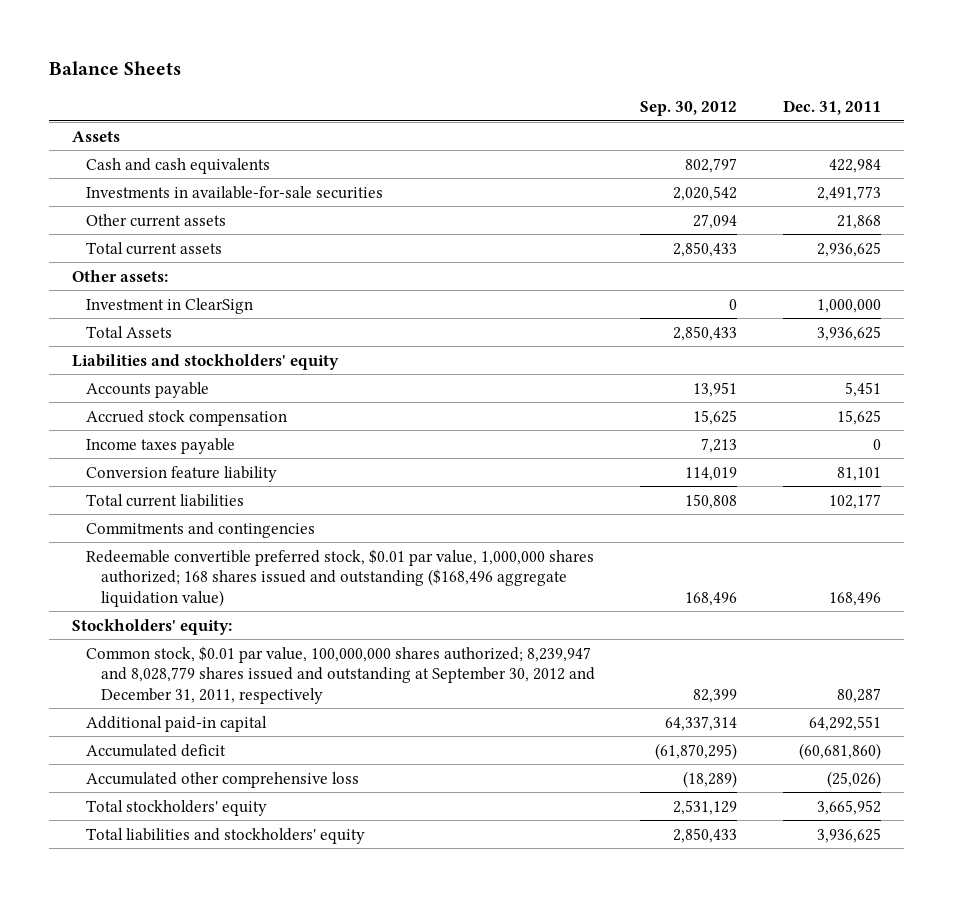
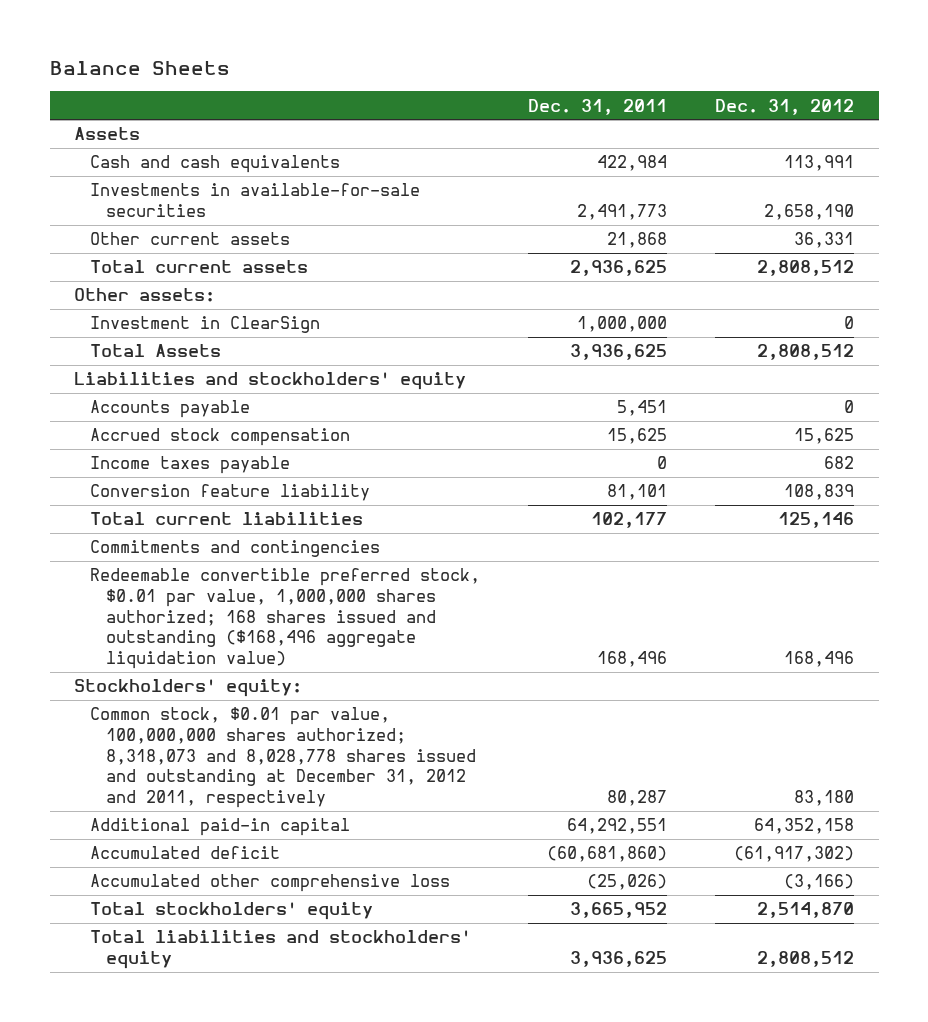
[640,100,738,116] Sep. 30, 2012 -> none
none -> [715,98,855,115] Dec. 31, 2012
[86,645,595,704] Common stock, $0.01 par value, 100,000,000 shares authorized; 8,239,947 and 8,028,779 shares issued and outstanding at September 30, 2012 and December 31, 2011, respectively -> [90,707,477,808] Common stock, $0.01 par value, 100,000,000 shares authorized; 8,318,073 and 8,028,778 shares issued and outstanding at December 31, 2012 and 2011, respectively

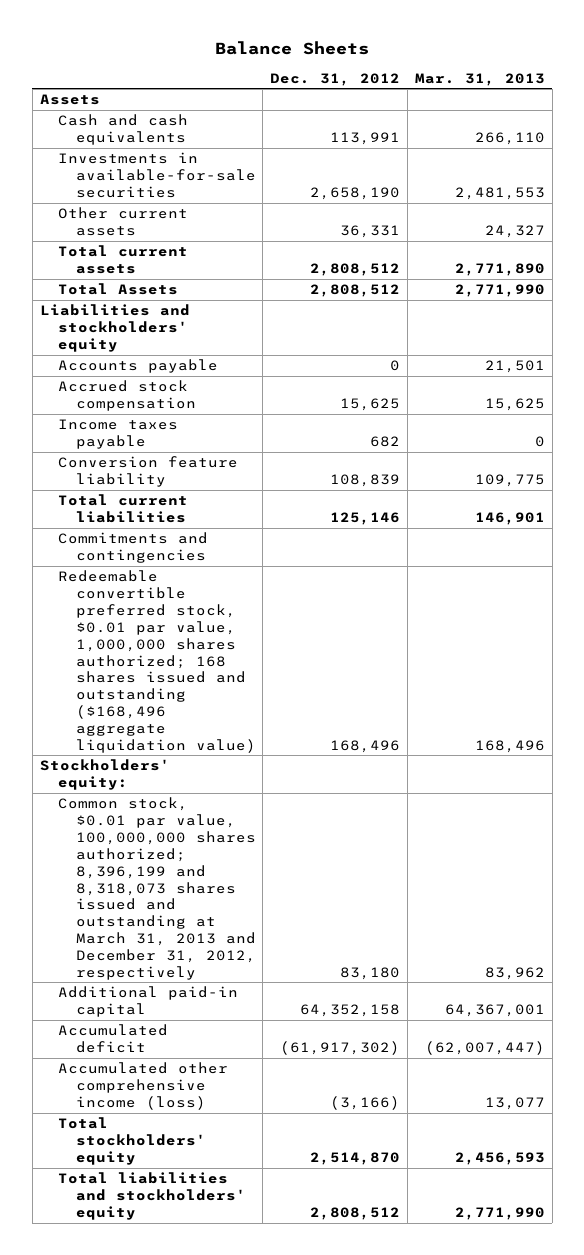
[528,98,668,115] Dec. 31, 2011 -> none
none -> [414,72,545,86] Mar. 31, 2013
[73,288,215,303] Other assets: -> none
[90,316,321,334] Investment in ClearSign -> none
[90,707,477,808] Common stock, $0.01 par value, 100,000,000 shares authorized; 8,318,073 and 8,028,778 shares issued and outstanding at December 31, 2012 and 2011, respectively -> [57,797,256,980] Common stock, $0.01 par value, 100,000,000 shares authorized; 8,396,199 and 8,318,073 shares issued and outstanding at March 31, 2013 and December 31, 2012, respectively
[90,874,451,893] Accumulated other comprehensive loss -> [57,1062,228,1110] Accumulated other comprehensive income (loss)

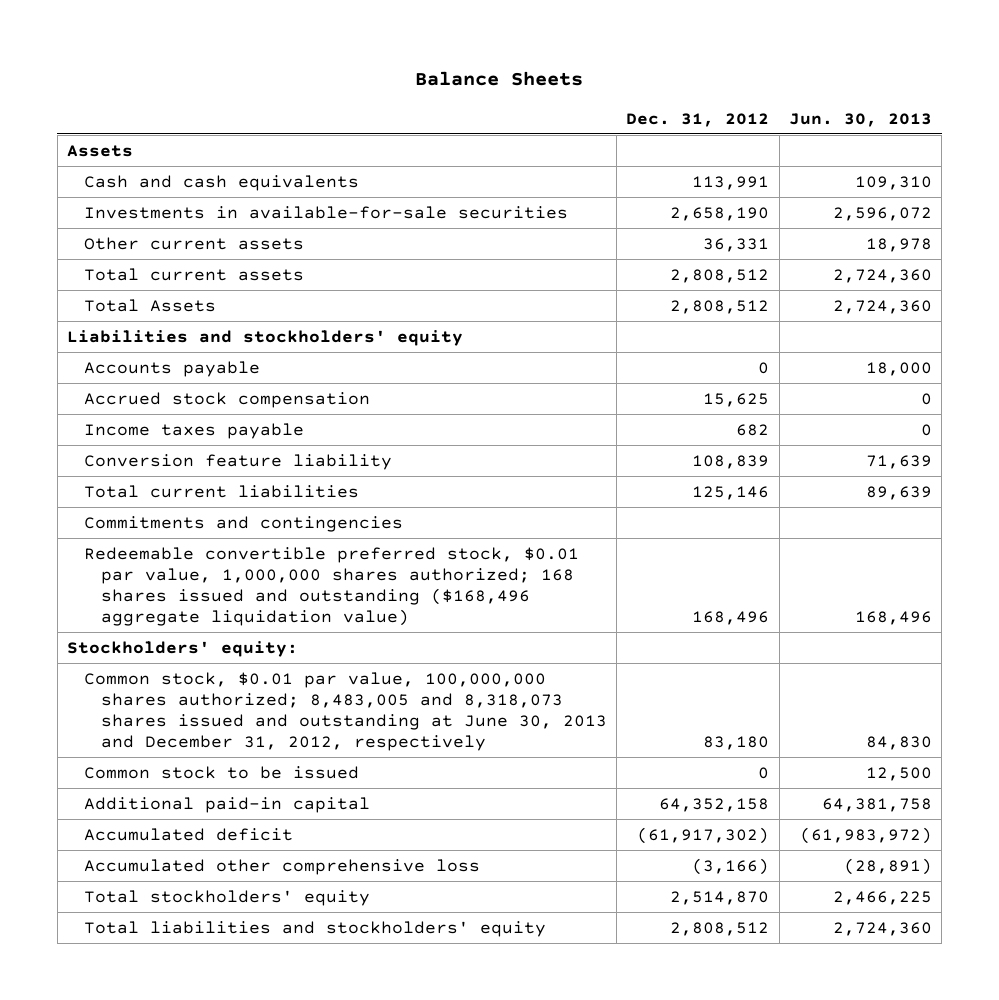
[414,72,545,86] Mar. 31, 2013 -> none
none -> [788,112,932,127] Jun. 30, 2013
[57,797,256,980] Common stock, $0.01 par value, 100,000,000 shares authorized; 8,396,199 and 8,318,073 shares issued and outstanding at March 31, 2013 and December 31, 2012, respectively -> [83,671,607,752] Common stock, $0.01 par value, 100,000,000 shares authorized; 8,483,005 and 8,318,073 shares issued and outstanding at June 30, 2013 and December 31, 2012, respectively
none -> [83,765,359,779] Common stock to be issued
[57,1062,228,1110] Accumulated other comprehensive income (loss) -> [83,858,480,875] Accumulated other comprehensive loss

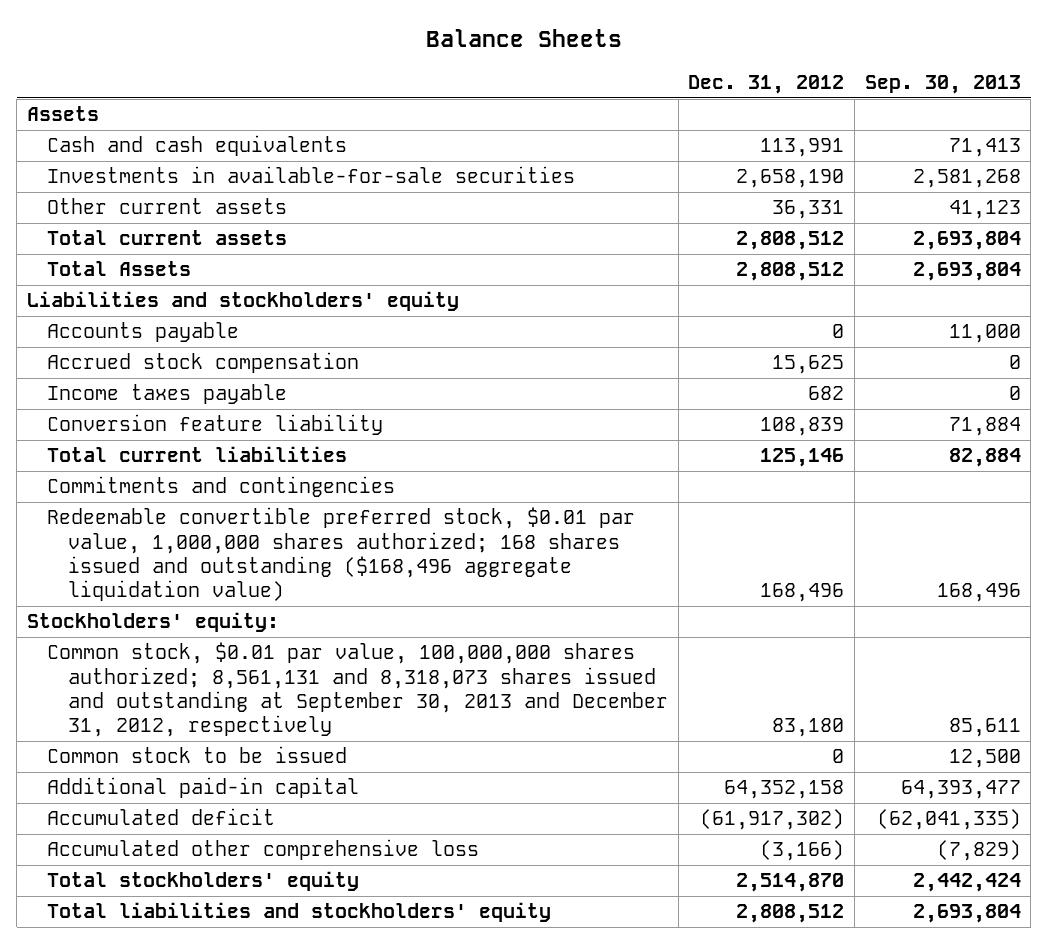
[788,112,932,127] Jun. 30, 2013 -> none
none -> [864,75,1021,95] Sep. 30, 2013
[83,671,607,752] Common stock, $0.01 par value, 100,000,000 shares authorized; 8,483,005 and 8,318,073 shares issued and outstanding at June 30, 2013 and December 31, 2012, respectively -> [47,642,668,738] Common stock, $0.01 par value, 100,000,000 shares authorized; 8,561,131 and 8,318,073 shares issued and outstanding at September 30, 2013 and December 31, 2012, respectively

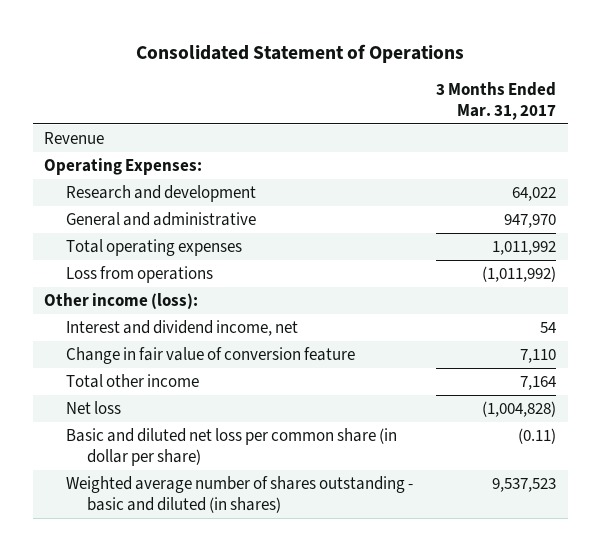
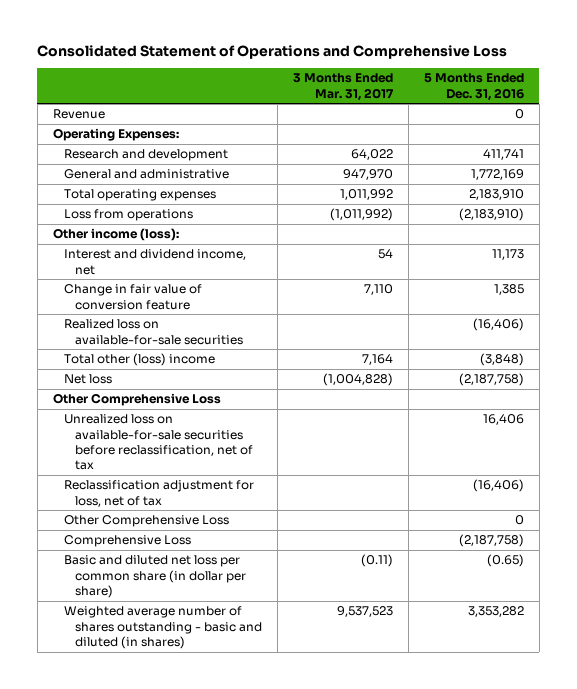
[136,43,465,63] Consolidated Statement of Operations -> [37,44,508,59] Consolidated Statement of Operations and Comprehensive Loss
none -> [423,73,524,101] 5 Months Ended Dec. 31, 2016
none -> [63,319,244,345] Realized loss on available-for-sale securities
[65,374,199,389] Total other income -> [63,353,215,367] Total other (loss) income
none -> [52,393,221,407] Other Comprehensive Loss
none -> [63,414,254,471] Unrealized loss on available-for-sale securities before reclassification, net of tax
none -> [63,480,254,507] Reclassification adjustment for loss, net of tax
none -> [63,515,229,528] Other Comprehensive Loss
none -> [63,535,191,548] Comprehensive Loss

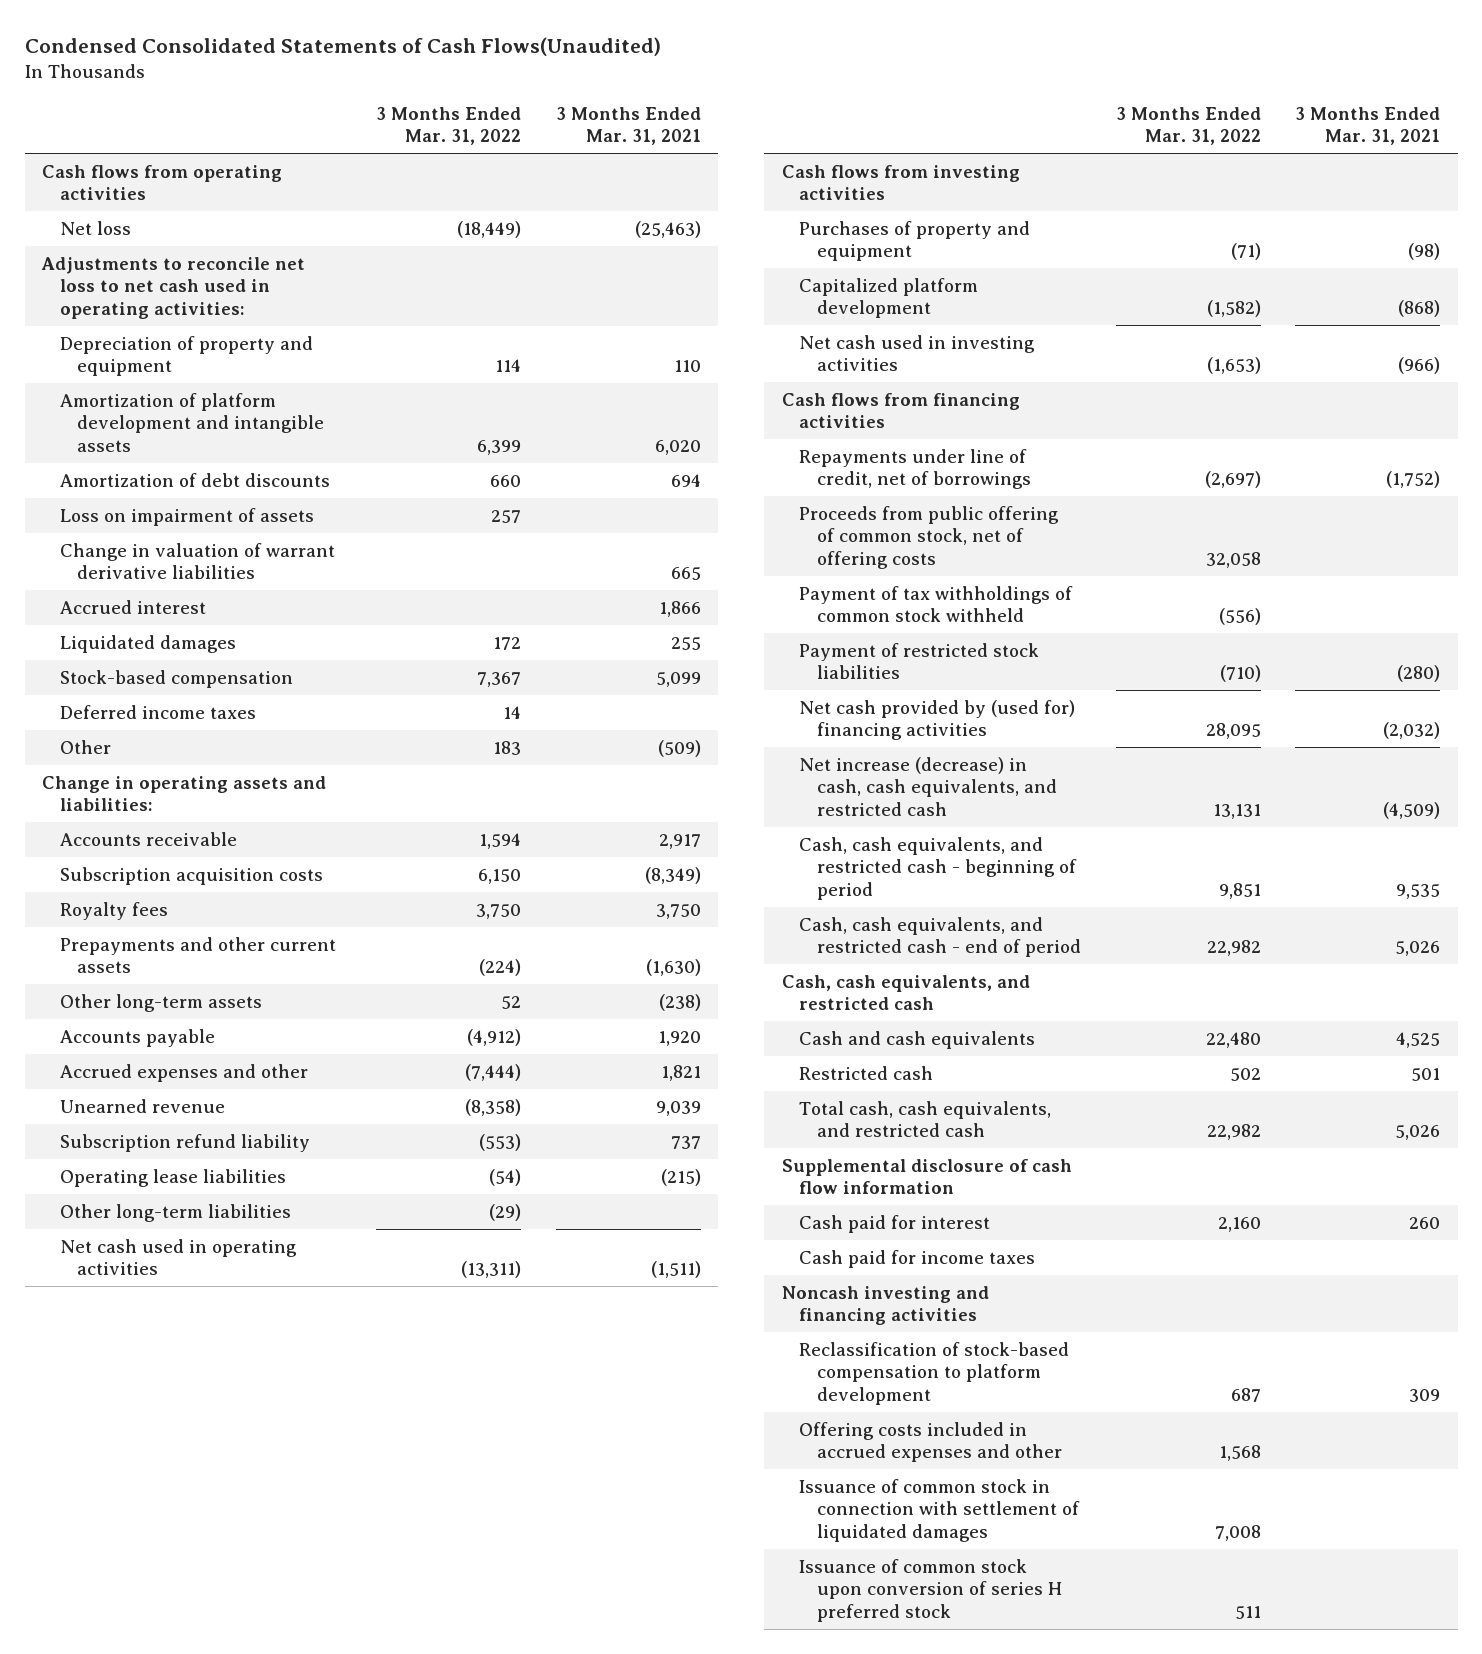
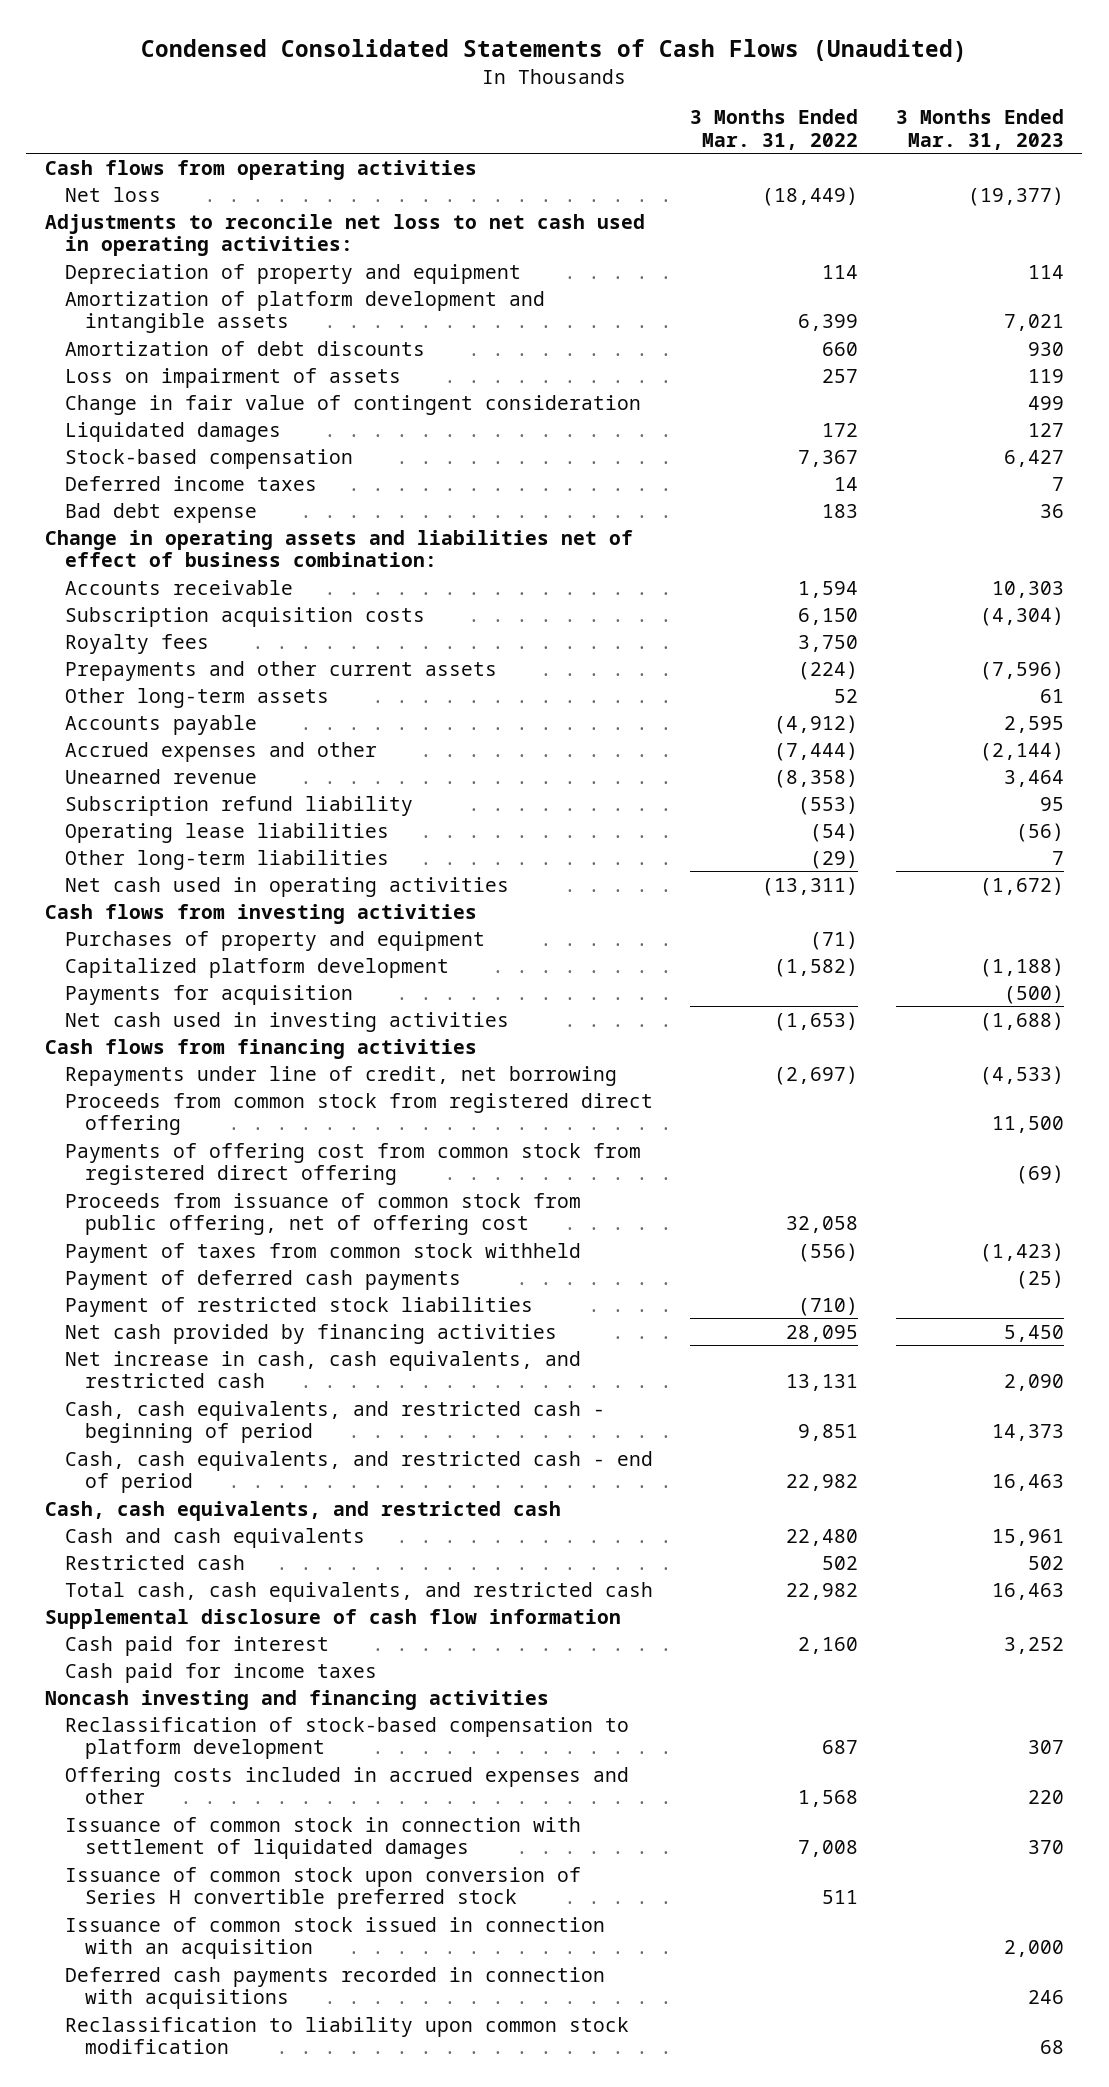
[24,37,661,57] Condensed Consolidated Statements of Cash Flows(Unaudited) -> [141,39,968,63] Condensed Consolidated Statements of Cash Flows (Unaudited)
[555,106,701,146] 3 Months Ended Mar. 31, 2021 -> none
none -> [895,109,1064,150] 3 Months Ended Mar. 31, 2023
[59,599,206,614] Accrued interest -> none
[59,542,335,580] Change in valuation of warrant derivative liabilities -> [65,394,642,415] Change in fair value of contingent consideration
[59,739,111,754] Other -> [65,502,258,523] Bad debt expense
[41,775,326,812] Change in operating assets and liabilities: -> [45,529,634,568] Change in operating assets and liabilities net of effect of business combination:
none -> [65,984,354,1005] Payments for acquisition
[799,448,1031,490] Repayments under line of credit, net of borrowings -> [65,1065,618,1086] Repayments under line of credit, net borrowing
none -> [65,1092,654,1136] Proceeds from common stock from registered direct offering
none -> [65,1142,642,1186] Payments of offering cost from common stock from registered direct offering
[799,505,1060,569] Proceeds from public offering of common stock, net of offering costs -> [65,1192,582,1236] Proceeds from issuance of common stock from public offering, net of offering cost
[799,585,1074,623] Payment of tax withholdings of common stock withheld -> [65,1242,582,1263] Payment of taxes from common stock withheld
none -> [65,1269,462,1290] Payment of deferred cash payments
[799,699,1076,741] Net cash provided by (used for) financing activities -> [65,1323,558,1344] Net cash provided by financing activities
[799,756,1057,816] Net increase (decrease) in cash, cash equivalents, and restricted cash -> [65,1350,582,1389] Net increase in cash, cash equivalents, and restricted cash
[799,1558,1062,1622] Issuance of common stock upon conversion of series H preferred stock -> [65,1866,582,1910] Issuance of common stock upon conversion of Series H convertible preferred stock
none -> [65,1916,606,1960] Issuance of common stock issued in connection with an acquisition
none -> [65,1966,606,2010] Deferred cash payments recorded in connection with acquisitions
none -> [65,2016,630,2055] Reclassification to liability upon common stock modification

